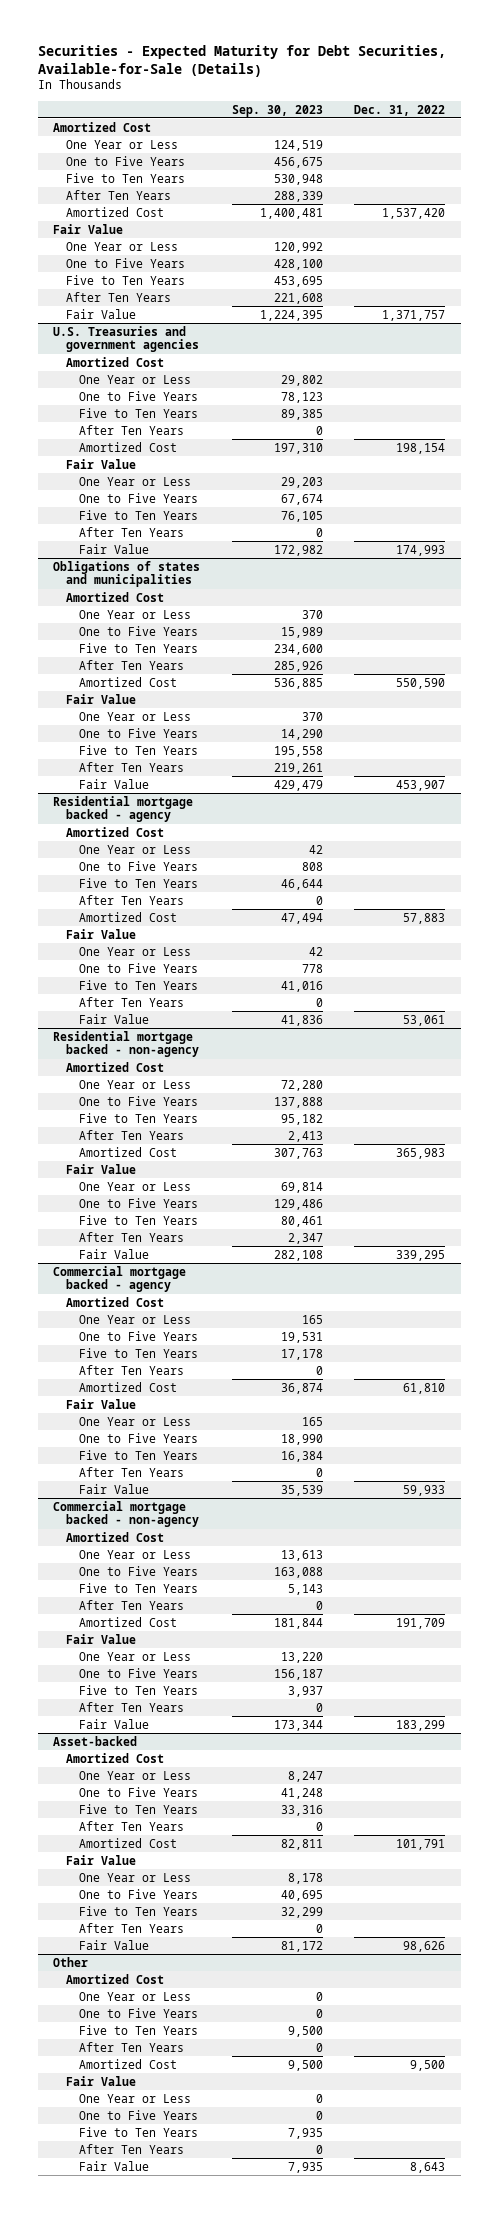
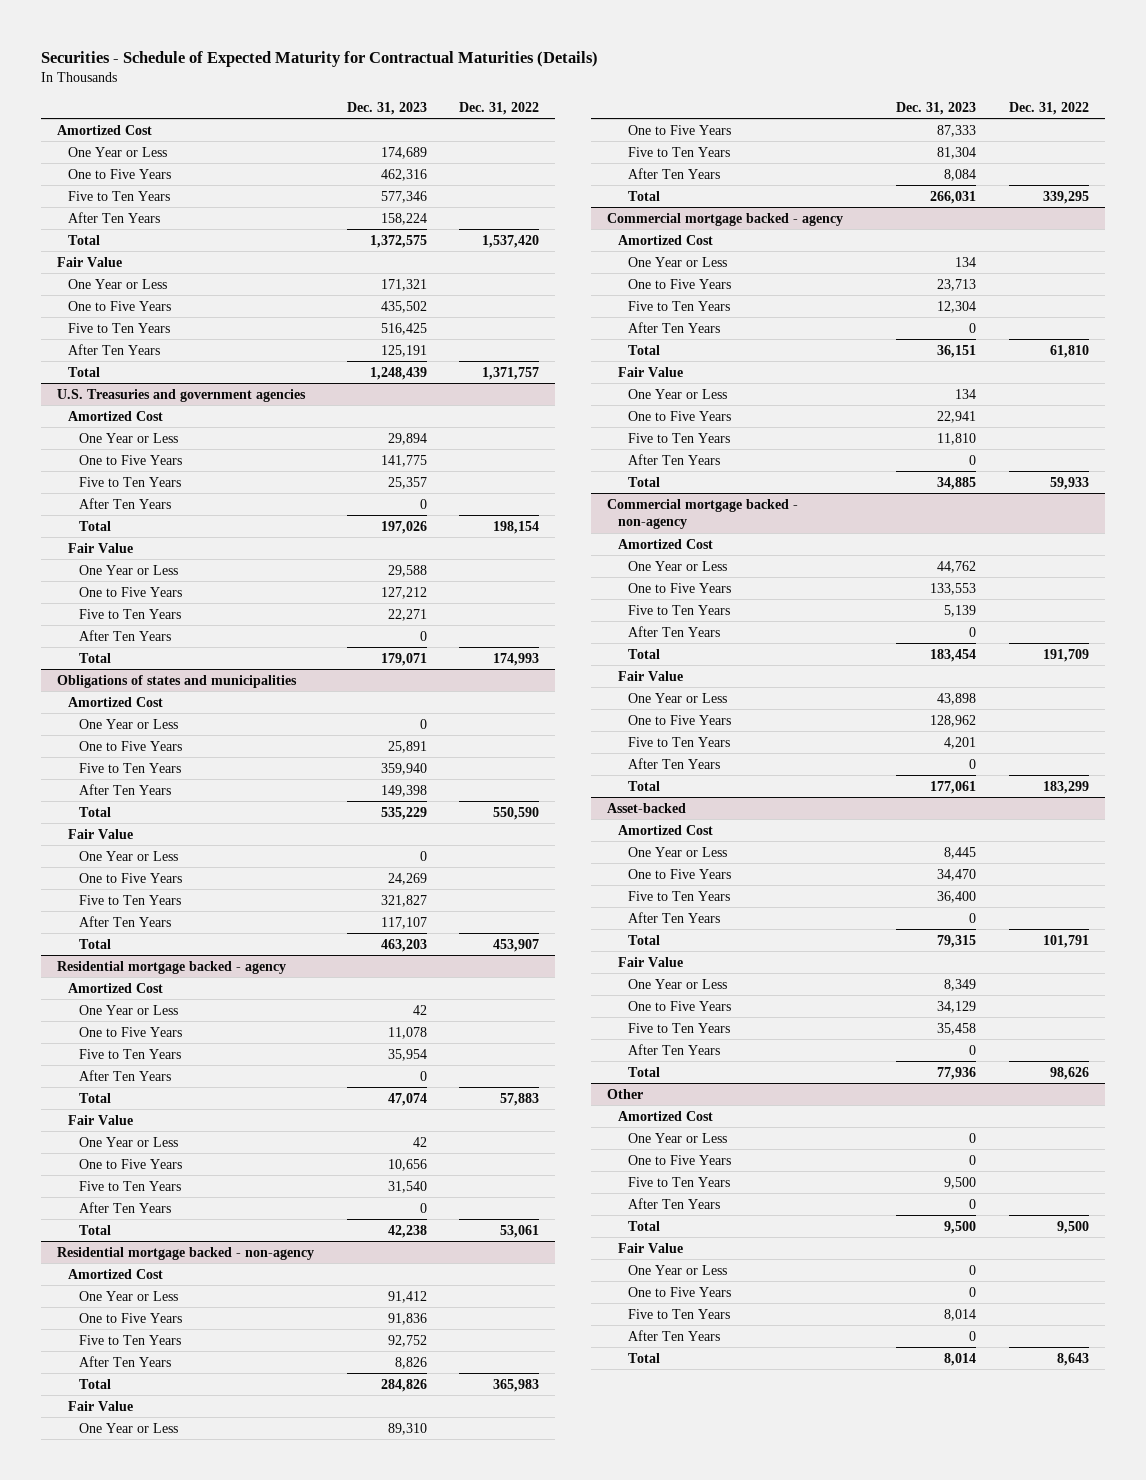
[37,44,446,77] Securities - Expected Maturity for Debt Securities, Available-for-Sale (Details) -> [40,50,598,67] Securities - Schedule of Expected Maturity for Contractual Maturities (Details)
[231,104,323,117] Sep. 30, 2023 -> none
none -> [346,101,427,115] Dec. 31, 2023
[66,206,165,217] Amortized Cost -> [67,234,100,245] Total
[66,308,137,319] Fair Value -> [67,366,100,377] Total
[79,441,178,452] Amortized Cost -> [78,520,111,531] Total
[79,543,150,554] Fair Value -> [78,652,111,663] Total
[79,676,178,687] Amortized Cost -> [78,806,111,817] Total
[79,778,150,789] Fair Value -> [78,938,111,949] Total
[79,911,178,922] Amortized Cost -> [78,1092,111,1103] Total
[79,1013,150,1024] Fair Value -> [78,1224,111,1235] Total
[79,1146,178,1157] Amortized Cost -> [78,1378,111,1389] Total
[79,1248,150,1259] Fair Value -> [628,190,661,201] Total
[79,1381,178,1392] Amortized Cost -> [628,344,661,355] Total
[79,1483,150,1494] Fair Value -> [628,476,661,487] Total
[79,1616,178,1627] Amortized Cost -> [628,648,661,659] Total
[79,1718,150,1729] Fair Value -> [628,780,661,791] Total
[79,1837,178,1848] Amortized Cost -> [628,934,661,945] Total
[79,1939,150,1950] Fair Value -> [628,1066,661,1077] Total
[79,2058,178,2069] Amortized Cost -> [628,1220,661,1231] Total
[79,2160,150,2171] Fair Value -> [628,1352,661,1363] Total

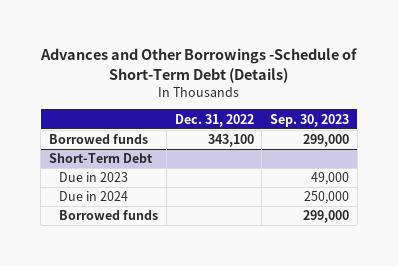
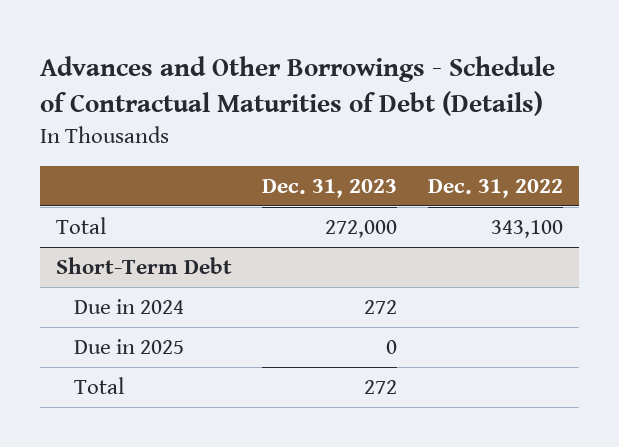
[39,48,357,83] Advances and Other Borrowings -Schedule of Short-Term Debt (Details) -> [40,56,556,116] Advances and Other Borrowings - Schedule of Contractual Maturities of Debt (Details)
[270,113,350,127] Sep. 30, 2023 -> none
none -> [262,179,398,199] Dec. 31, 2023
[48,134,148,145] Borrowed funds -> [55,217,106,235] Total
[59,172,129,183] Due in 2023 -> none
none -> [74,339,185,355] Due in 2025
[59,210,159,221] Borrowed funds -> [74,377,125,395] Total

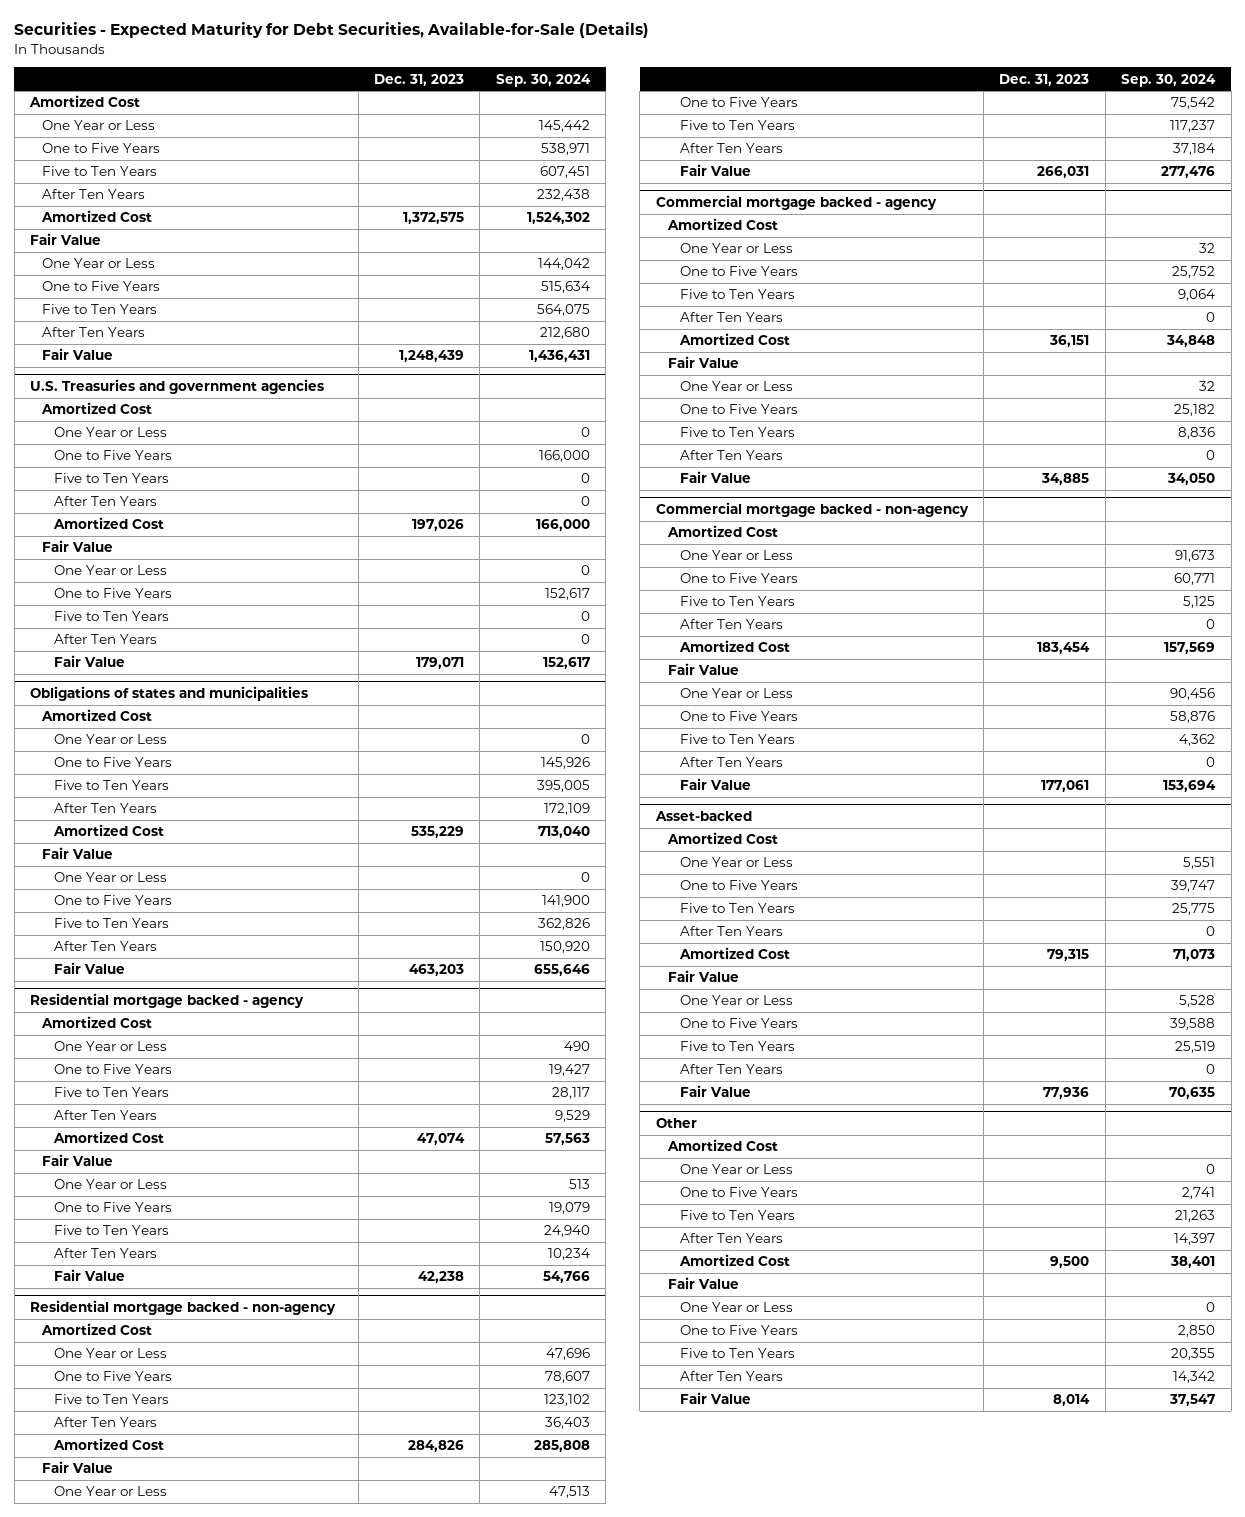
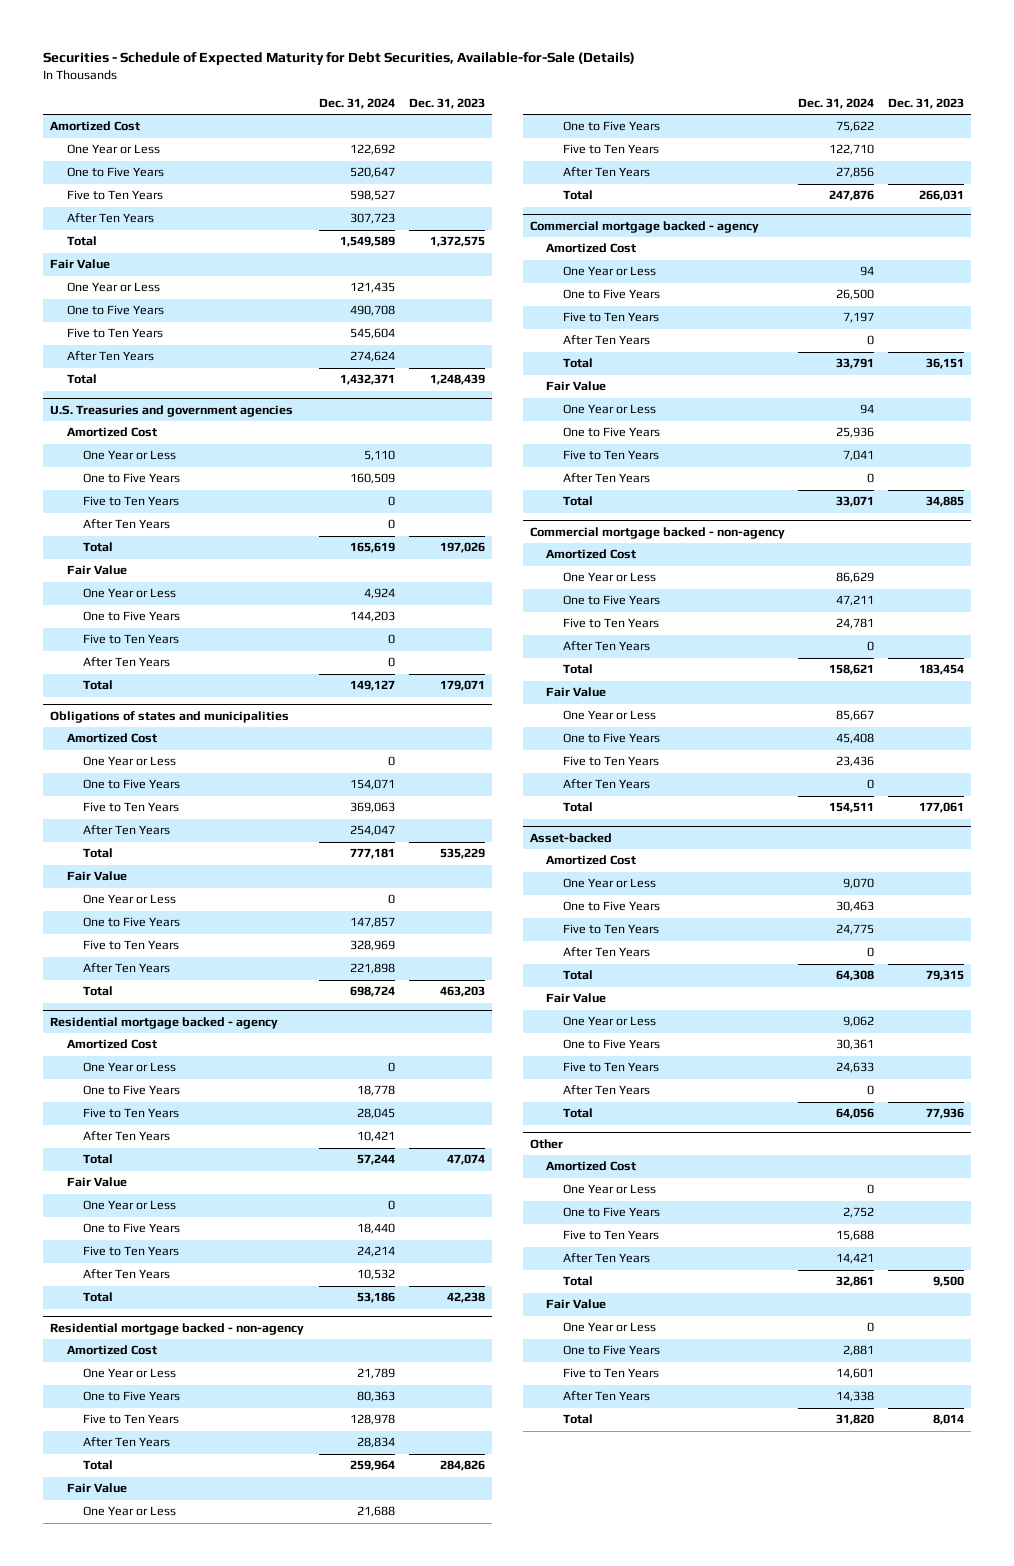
[14,22,650,39] Securities - Expected Maturity for Debt Securities, Available-for-Sale (Details) -> [43,52,636,66] Securities - Schedule of Expected Maturity for Debt Securities, Available-for-Sale (Details)
[495,73,591,87] Sep. 30, 2024 -> none
none -> [318,97,395,109] Dec. 31, 2024
[41,210,153,223] Amortized Cost -> [66,236,97,247] Total
[42,348,114,361] Fair Value -> [66,374,97,385] Total
[53,517,165,530] Amortized Cost -> [83,542,114,553] Total
[54,655,126,668] Fair Value -> [83,680,114,691] Total
[53,824,165,837] Amortized Cost -> [83,848,114,859] Total
[54,962,126,975] Fair Value -> [83,986,114,997] Total
[53,1131,165,1144] Amortized Cost -> [83,1154,114,1165] Total
[54,1269,126,1282] Fair Value -> [83,1292,114,1303] Total
[53,1438,165,1451] Amortized Cost -> [83,1460,114,1471] Total
[679,164,751,177] Fair Value -> [562,190,593,201] Total
[678,333,790,346] Amortized Cost -> [562,358,593,369] Total
[679,471,751,484] Fair Value -> [562,496,593,507] Total
[678,640,790,653] Amortized Cost -> [562,664,593,675] Total
[679,778,751,791] Fair Value -> [562,802,593,813] Total
[678,947,790,960] Amortized Cost -> [562,970,593,981] Total
[679,1085,751,1098] Fair Value -> [562,1108,593,1119] Total
[678,1254,790,1267] Amortized Cost -> [562,1276,593,1287] Total
[679,1392,751,1405] Fair Value -> [562,1414,593,1425] Total

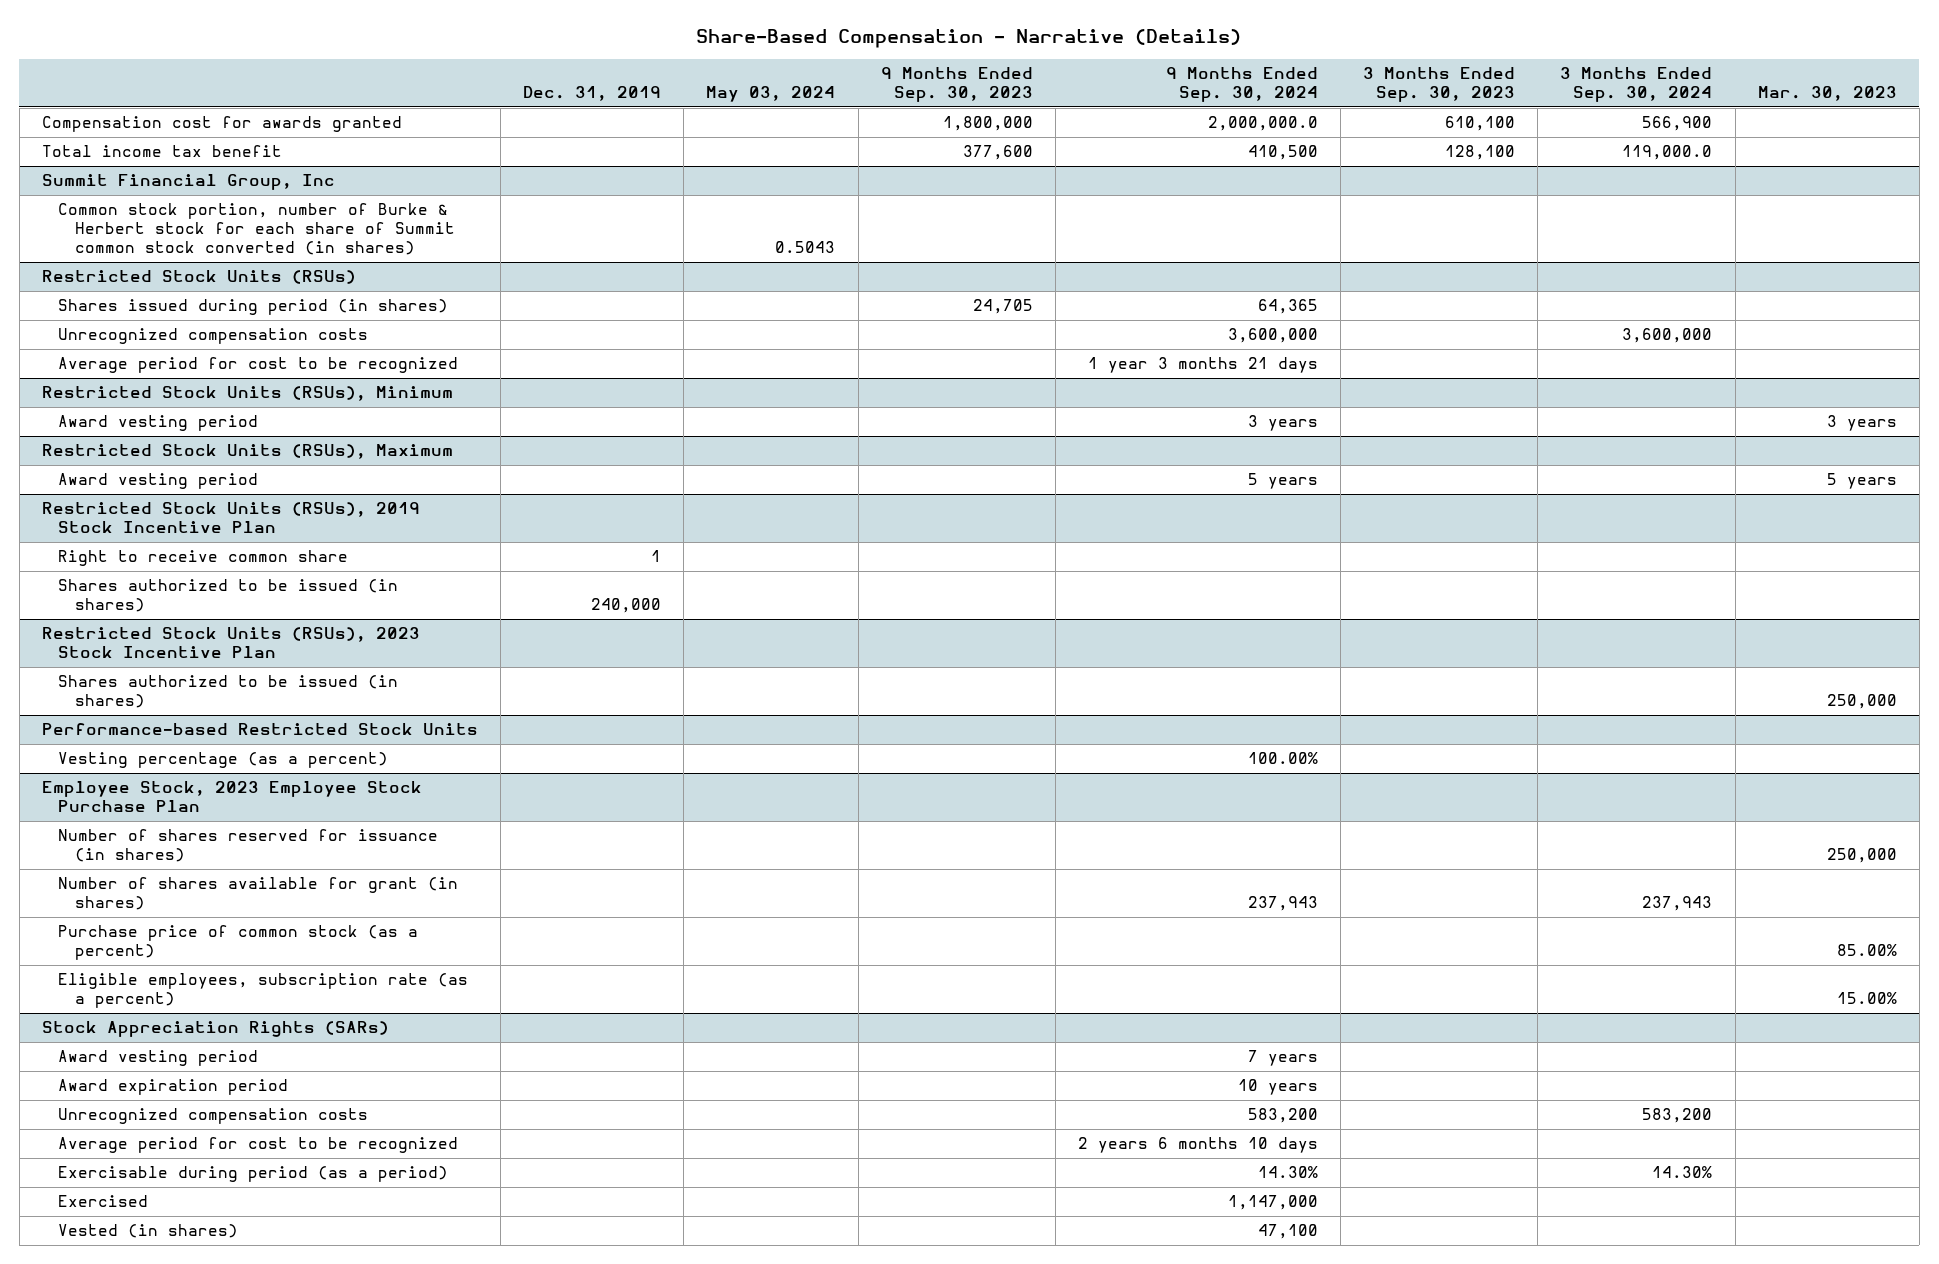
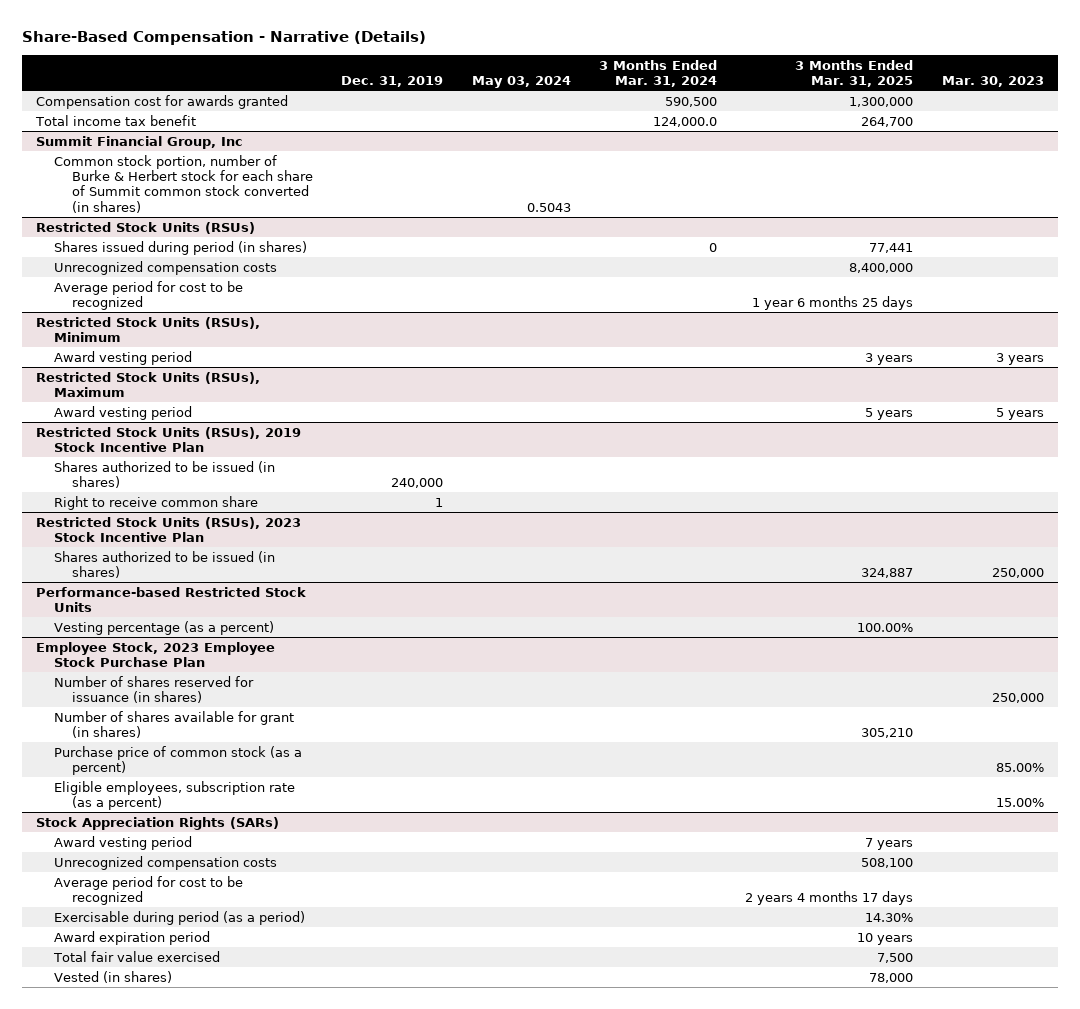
[880,67,1033,103] 9 Months Ended Sep. 30, 2023 -> none
[1165,67,1318,103] 9 Months Ended Sep. 30, 2024 -> none
[1363,67,1516,103] 3 Months Ended Sep. 30, 2023 -> none
[1560,67,1713,103] 3 Months Ended Sep. 30, 2024 -> none
none -> [598,59,717,87] 3 Months Ended Mar. 31, 2024
none -> [795,59,914,87] 3 Months Ended Mar. 31, 2025
[58,550,349,567] Right to receive common share -> [54,495,259,510] Right to receive common share
[58,1195,149,1208] Exercised -> none
[58,1079,289,1096] Award expiration period -> [54,930,211,945] Award expiration period
none -> [53,950,221,962] Total fair value exercised

